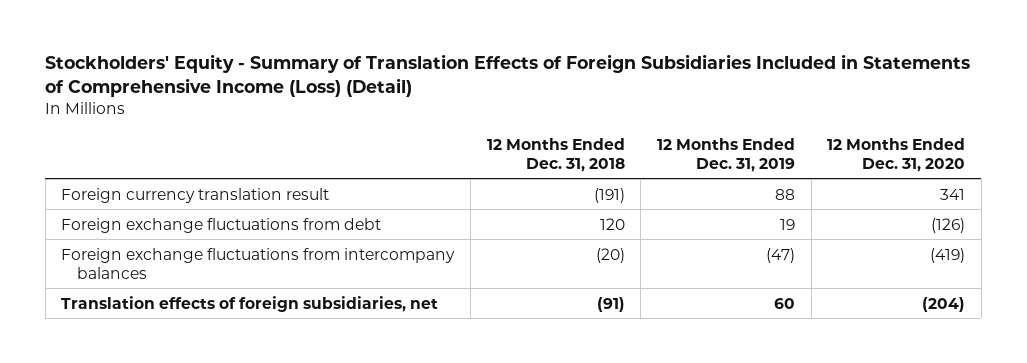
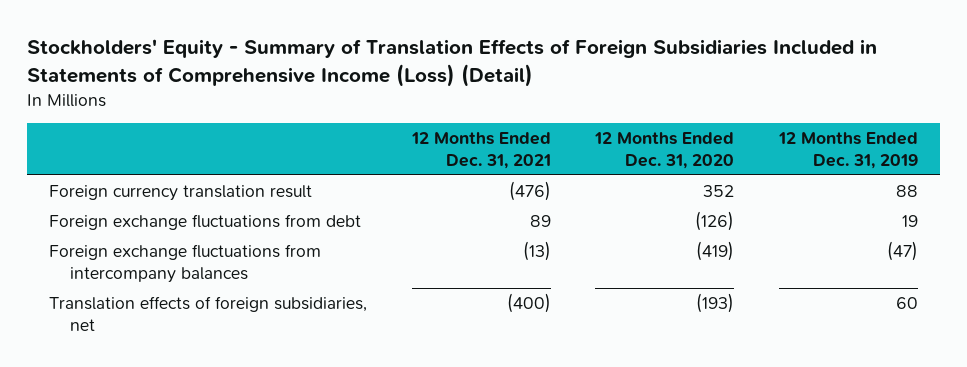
[486,137,625,172] 12 Months Ended Dec. 31, 2018 -> none
none -> [410,132,551,170] 12 Months Ended Dec. 31, 2021
[940,188,966,200] 341 -> [703,184,735,197] 352
[922,296,966,312] (204) -> [696,292,735,313] (193)

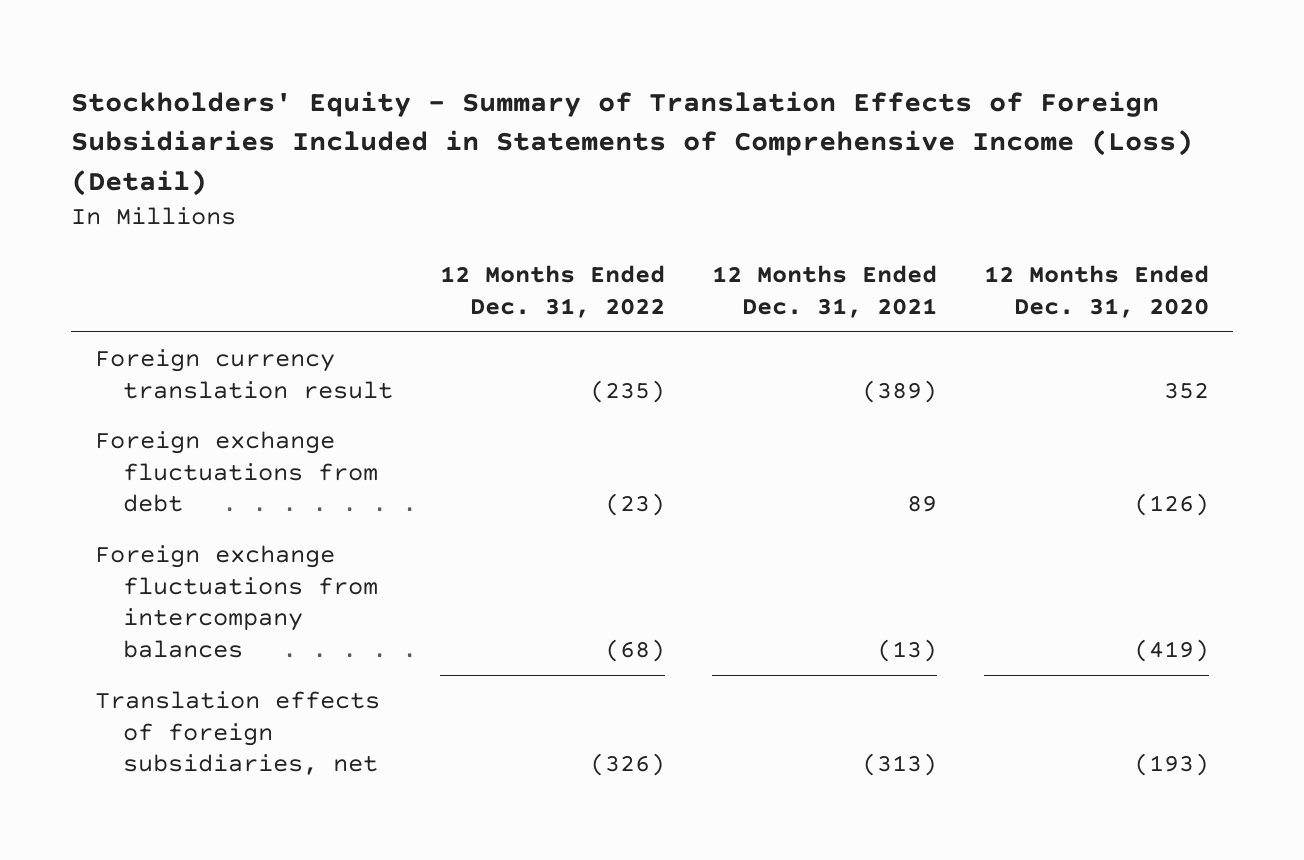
[778,132,919,170] 12 Months Ended Dec. 31, 2019 -> none
none -> [440,264,666,318] 12 Months Ended Dec. 31, 2022
[508,180,551,201] (476) -> [862,379,938,403] (389)
[506,292,551,313] (400) -> [862,753,938,777] (313)

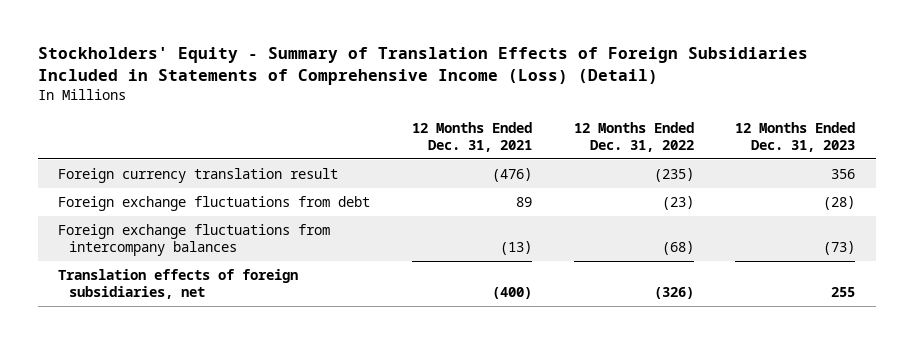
[984,264,1210,318] 12 Months Ended Dec. 31, 2020 -> none
none -> [735,121,856,153] 12 Months Ended Dec. 31, 2023
[862,379,938,403] (389) -> [492,167,533,182] (476)
[862,753,938,777] (313) -> [492,287,533,300] (400)

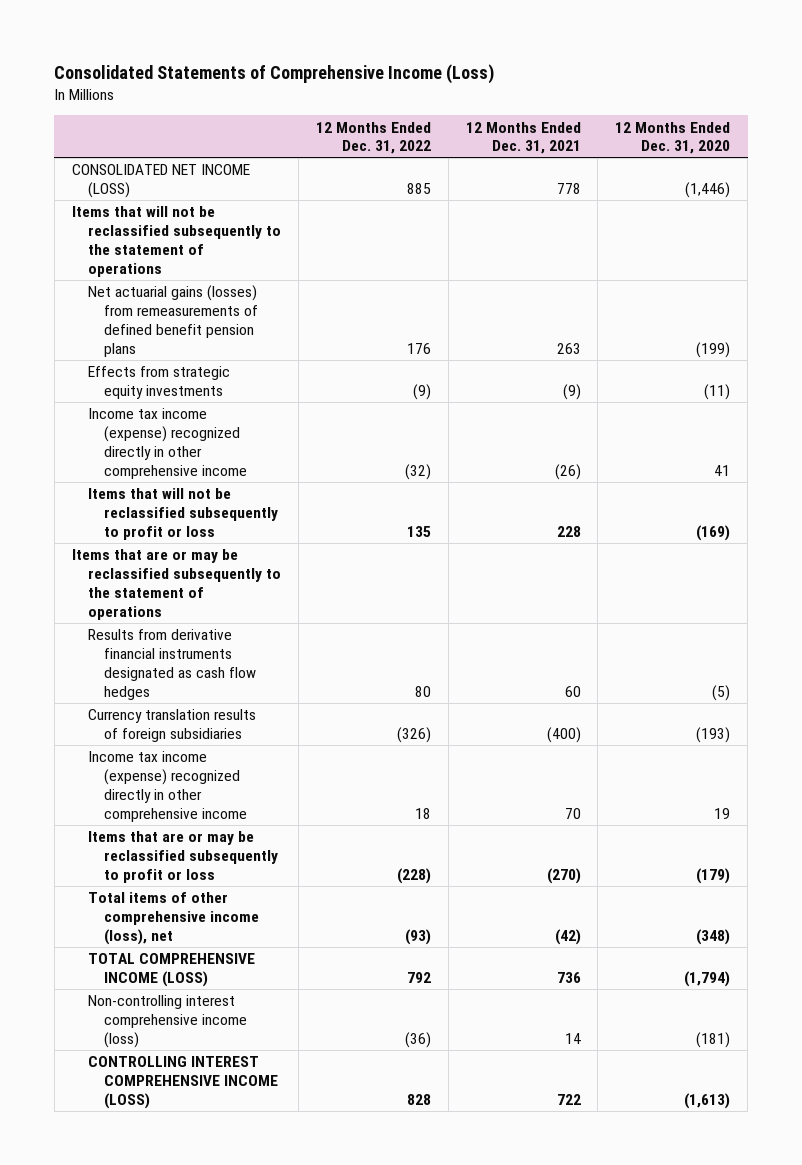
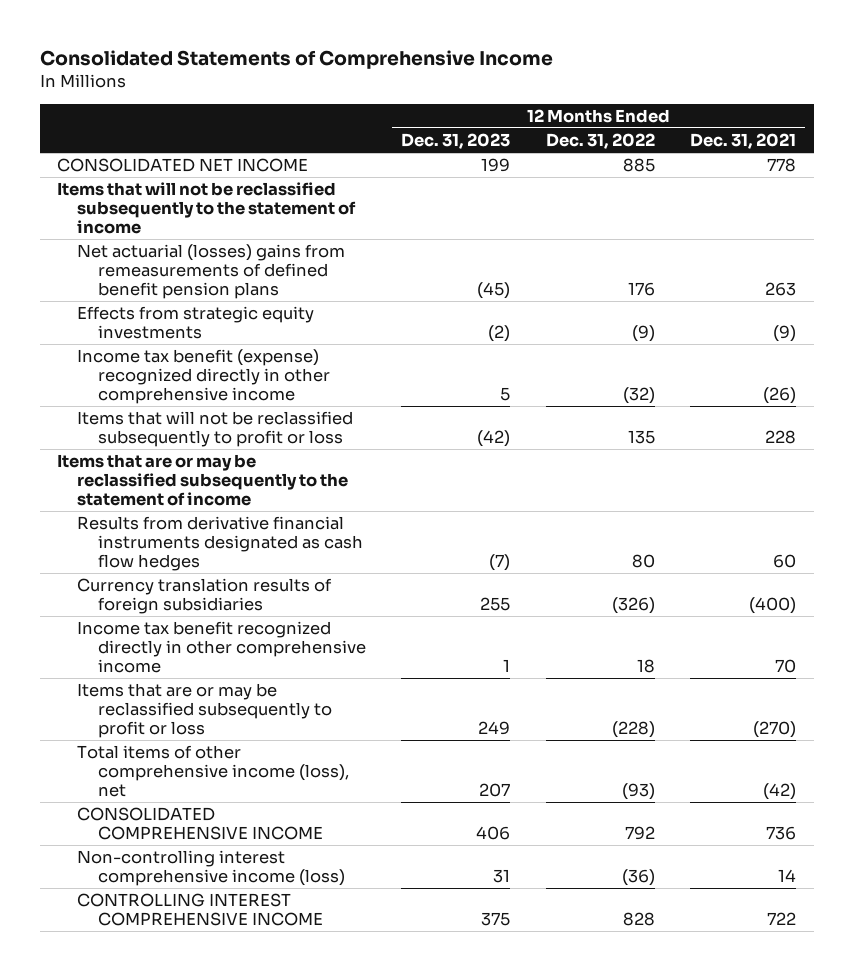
[54,63,495,84] Consolidated Statements of Comprehensive Income (Loss) -> [39,50,553,70] Consolidated Statements of Comprehensive Income
[615,121,731,155] 12 Months Ended Dec. 31, 2020 -> none
none -> [401,133,511,150] Dec. 31, 2023
[71,164,250,198] CONSOLIDATED NET INCOME (LOSS) -> [57,158,309,173] CONSOLIDATED NET INCOME
[71,206,281,277] Items that will not be reclassified subsequently to the statement of operations -> [57,182,357,235] Items that will not be reclassified subsequently to the statement of income
[87,285,258,357] Net actuarial gains (losses) from remeasurements of defined benefit pension plans -> [77,244,346,300] Net actuarial (losses) gains from remeasurements of defined benefit pension plans
[87,408,247,479] Income tax income (expense) recognized directly in other comprehensive income -> [77,349,330,405] Income tax benefit (expense) recognized directly in other comprehensive income
[71,549,281,620] Items that are or may be reclassified subsequently to the statement of operations -> [57,454,349,507] Items that are or may be reclassified subsequently to the statement of income
[87,751,247,822] Income tax income (expense) recognized directly in other comprehensive income -> [77,621,366,674] Income tax benefit recognized directly in other comprehensive income
[87,953,255,987] TOTAL COMPREHENSIVE INCOME (LOSS) -> [77,807,323,841] CONSOLIDATED COMPREHENSIVE INCOME
[87,1056,278,1109] CONTROLLING INTEREST COMPREHENSIVE INCOME (LOSS) -> [77,893,323,927] CONTROLLING INTEREST COMPREHENSIVE INCOME

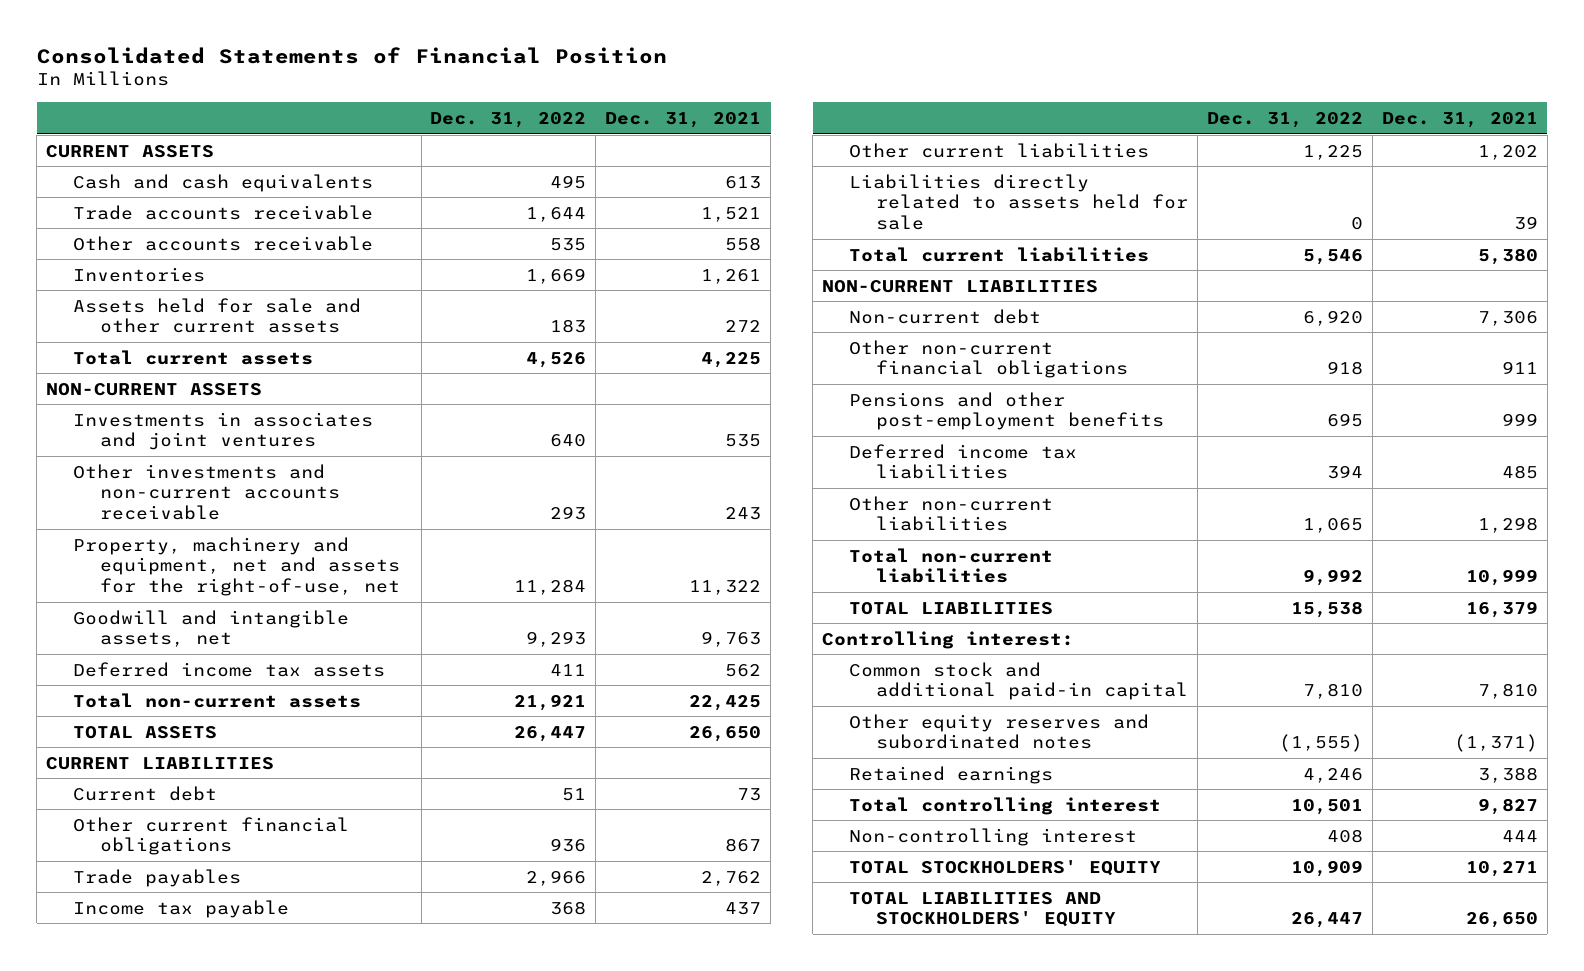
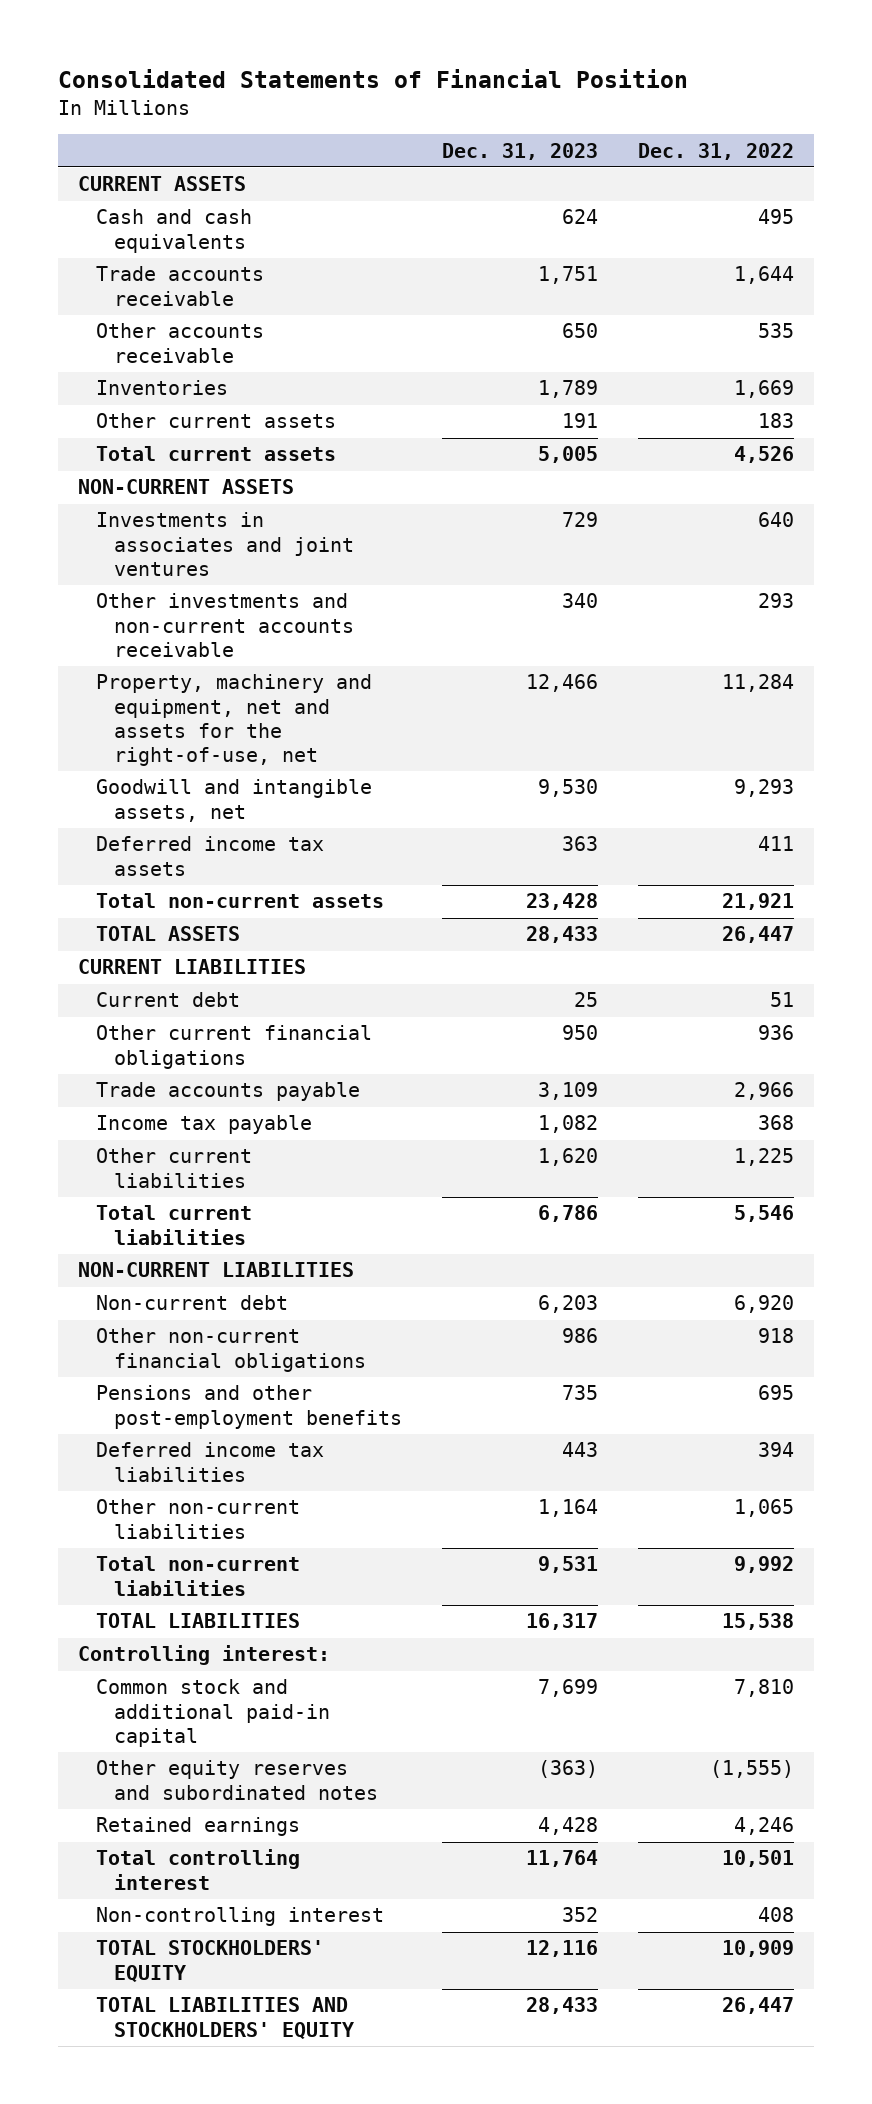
[605,111,762,128] Dec. 31, 2021 -> none
none -> [442,142,599,160] Dec. 31, 2023
[72,297,361,334] Assets held for sale and other current assets -> [96,413,337,429] Other current assets
[72,868,241,887] Trade payables -> [96,1082,361,1102] Trade accounts payable
[849,173,1188,231] Liabilities directly related to assets held for sale -> none

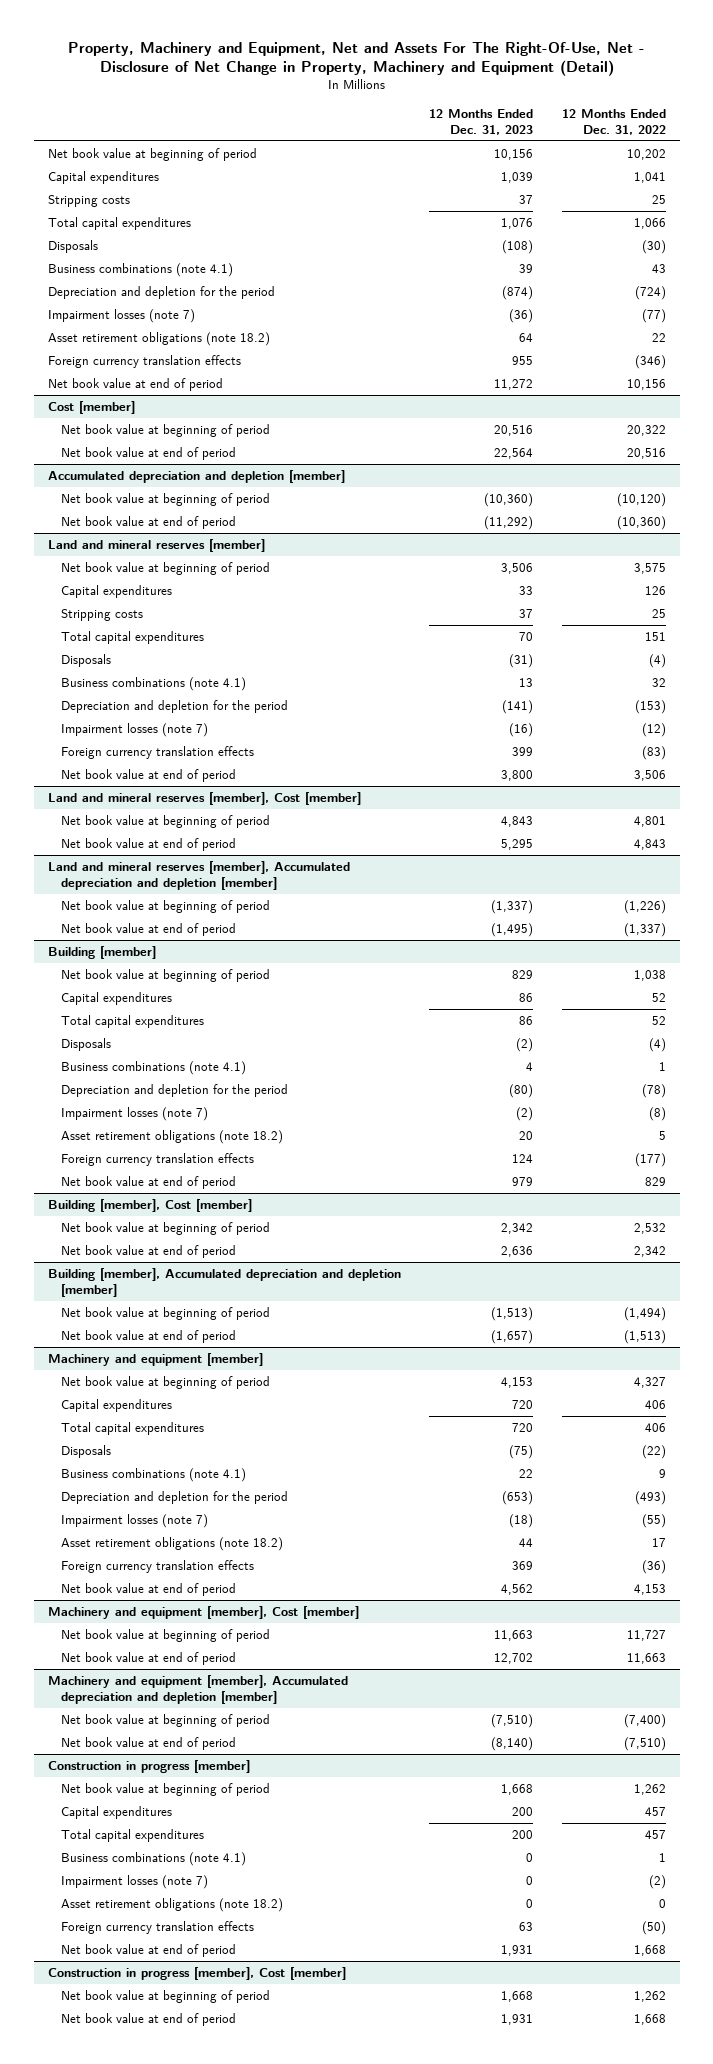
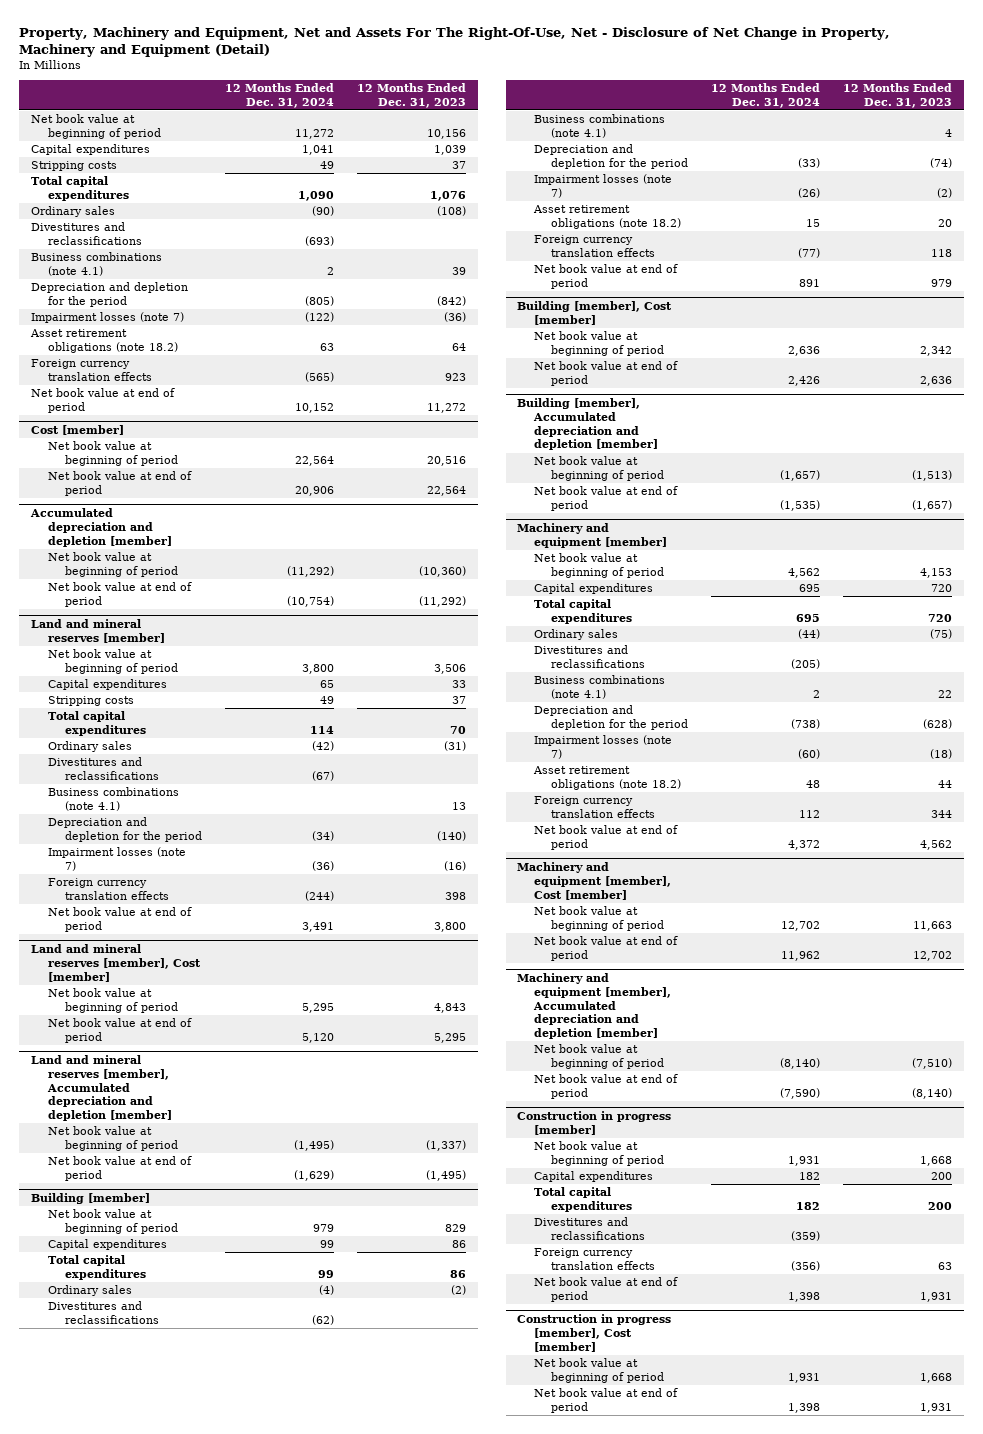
[561,108,666,135] 12 Months Ended Dec. 31, 2022 -> none
none -> [225,82,335,108] 12 Months Ended Dec. 31, 2024
[47,239,98,253] Disposals -> [30,206,115,218] Ordinary sales
none -> [30,222,143,246] Divestitures and reclassifications
[502,285,534,300] (874) -> [437,296,467,307] (842)
[512,355,534,365] 955 -> [445,373,467,382] 923
[61,653,112,667] Disposals -> [48,741,133,753] Ordinary sales
none -> [48,757,160,781] Divestitures and reclassifications
[502,699,534,714] (141) -> [437,831,467,842] (140)
[512,746,534,756] 399 -> [445,892,467,901] 398
[61,1037,112,1051] Disposals -> [48,1285,133,1297] Ordinary sales
none -> [48,1301,160,1325] Divestitures and reclassifications
[509,1083,534,1098] (80) -> [930,158,953,169] (74)
[512,1153,534,1163] 124 -> [931,249,953,258] 118
[61,1444,112,1458] Disposals -> [534,629,619,641] Ordinary sales
none -> [534,645,646,669] Divestitures and reclassifications
[502,1490,534,1505] (653) -> [923,719,953,730] (628)
[512,1560,534,1570] 369 -> [931,810,953,819] 344
[61,1851,247,1866] Business combinations (note 4.1) -> none
[61,1874,209,1889] Impairment losses (note 7) -> none
[61,1897,284,1912] Asset retirement obligations (note 18.2) -> none
none -> [534,1217,646,1241] Divestitures and reclassifications

